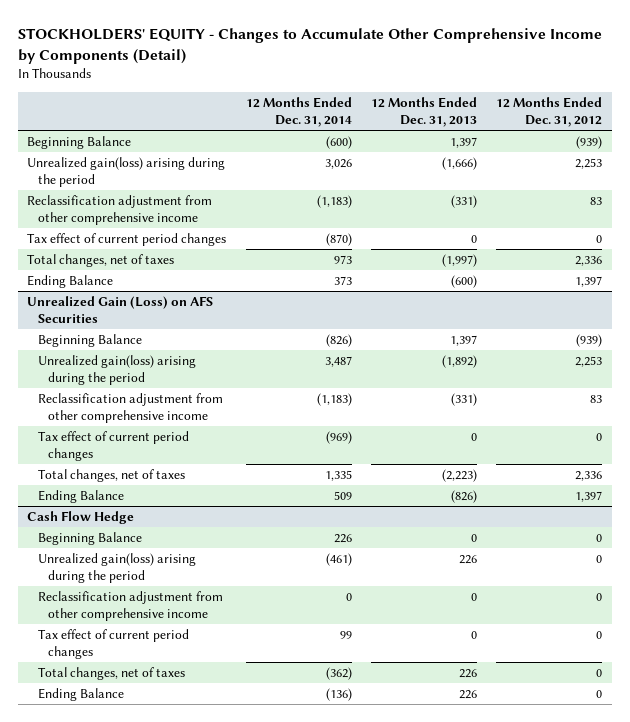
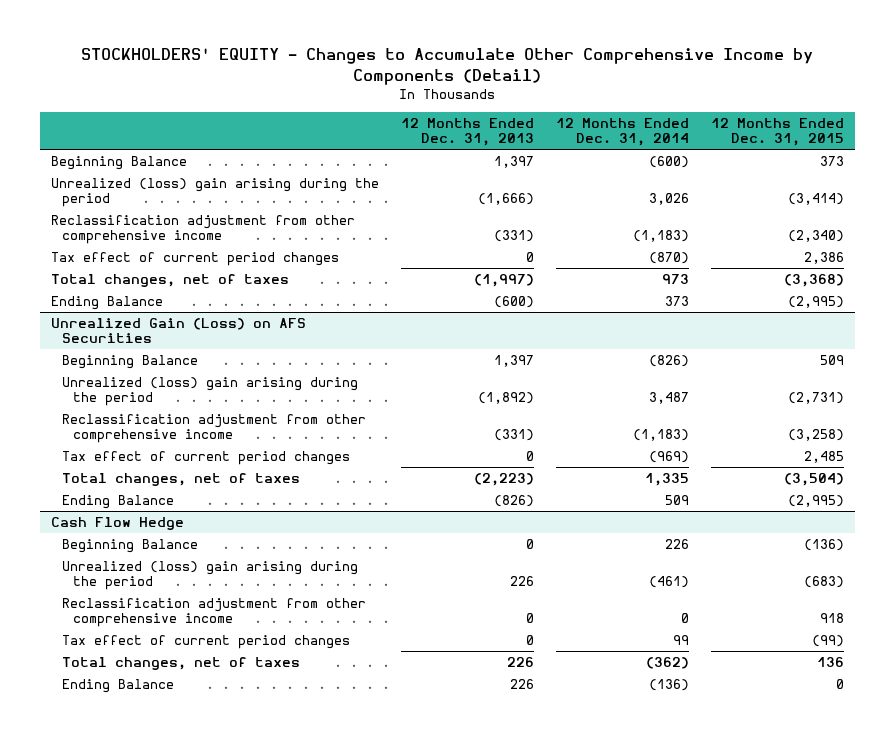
[496,96,603,128] 12 Months Ended Dec. 31, 2012 -> none
none -> [710,117,844,147] 12 Months Ended Dec. 31, 2015
[27,156,226,188] Unrealized gain(loss) arising during the period -> [50,178,379,208] Unrealized (loss) gain arising during the period
[37,354,196,386] Unrealized gain(loss) arising during the period -> [61,377,358,407] Unrealized (loss) gain arising during the period
[37,552,196,584] Unrealized gain(loss) arising during the period -> [61,561,358,591] Unrealized (loss) gain arising during the period

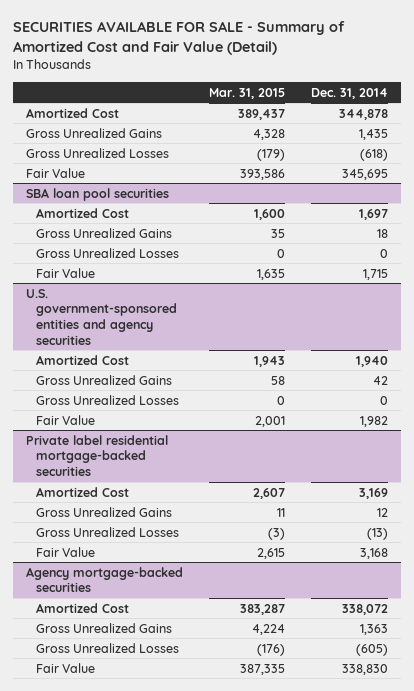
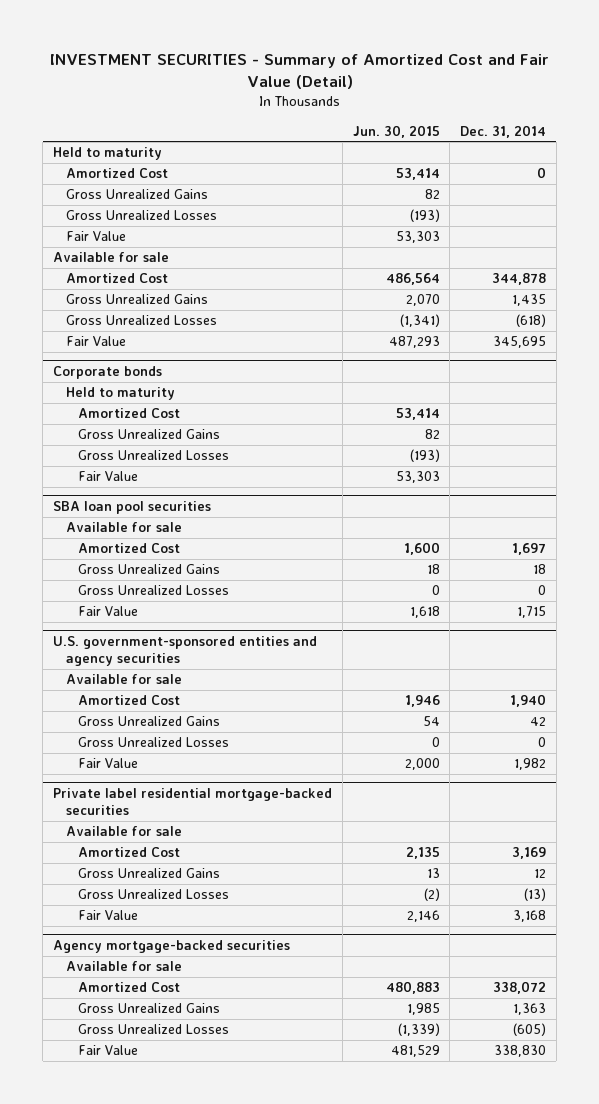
[12,21,345,56] SECURITIES AVAILABLE FOR SALE - Summary of Amortized Cost and Fair Value (Detail) -> [49,53,549,89] INVESTMENT SECURITIES - Summary of Amortized Cost and Fair Value (Detail)
[208,87,285,99] Mar. 31, 2015 -> none
none -> [352,124,440,138] Jun. 30, 2015
none -> [53,147,163,161] Held to maturity
none -> [65,168,168,179] Amortized Cost
none -> [65,189,208,200] Gross Unrealized Gains
none -> [65,210,217,221] Gross Unrealized Losses
none -> [65,231,126,242] Fair Value
none -> [53,252,170,263] Available for sale
none -> [53,365,163,379] Corporate bonds
none -> [65,387,175,401] Held to maturity
none -> [78,408,181,419] Amortized Cost
none -> [78,429,221,440] Gross Unrealized Gains
none -> [78,450,230,461] Gross Unrealized Losses
none -> [78,471,139,482] Fair Value
none -> [65,522,182,533] Available for sale
none -> [65,674,182,685] Available for sale
none -> [65,826,182,837] Available for sale
none -> [65,961,182,972] Available for sale

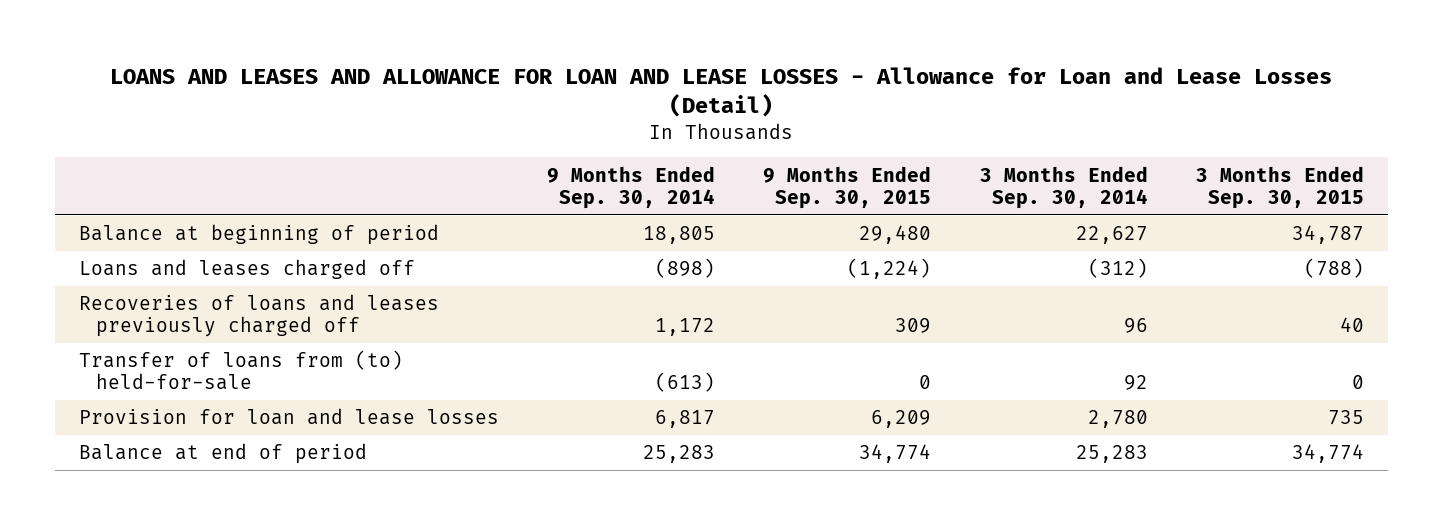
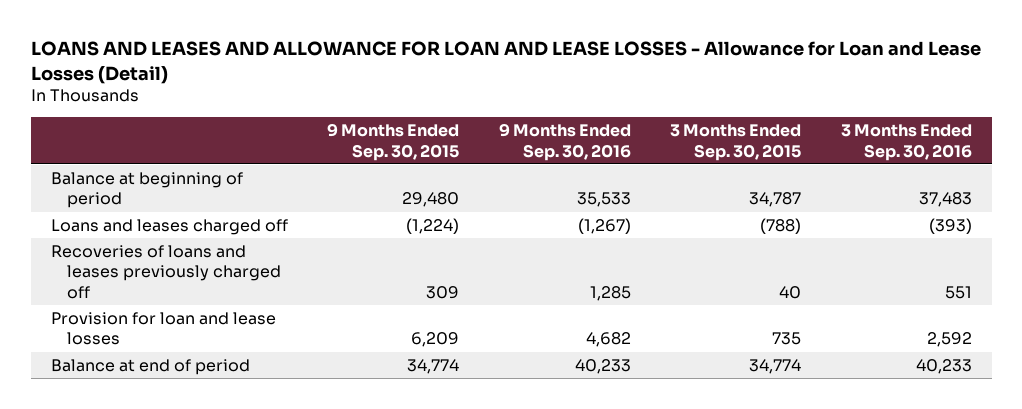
[547,165,716,209] 9 Months Ended Sep. 30, 2014 -> none
[979,165,1148,209] 3 Months Ended Sep. 30, 2014 -> none
none -> [498,122,631,161] 9 Months Ended Sep. 30, 2016
none -> [840,123,972,161] 3 Months Ended Sep. 30, 2016
[78,350,403,391] Transfer of loans from (to) held-for-sale -> none

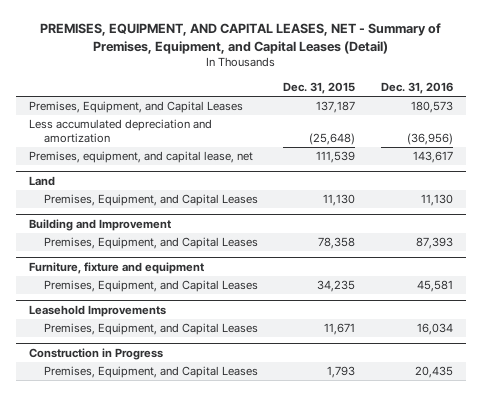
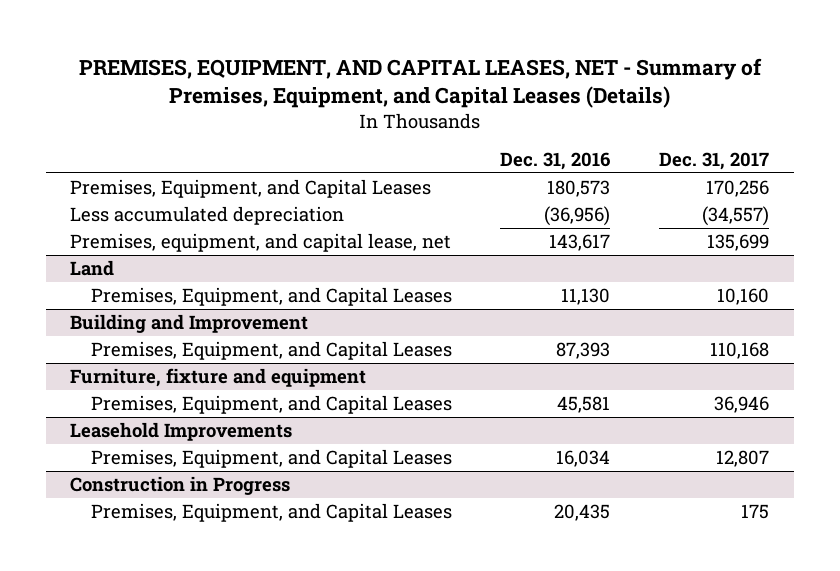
[39,23,441,55] PREMISES, EQUIPMENT, AND CAPITAL LEASES, NET - Summary of Premises, Equipment, and Capital Leases (Detail) -> [78,57,762,109] PREMISES, EQUIPMENT, AND CAPITAL LEASES, NET - Summary of Premises, Equipment, and Capital Leases (Details)
[283,82,356,95] Dec. 31, 2015 -> none
none -> [659,152,770,171] Dec. 31, 2017
[28,119,212,144] Less accumulated depreciation and amortization -> [70,205,345,225] Less accumulated depreciation

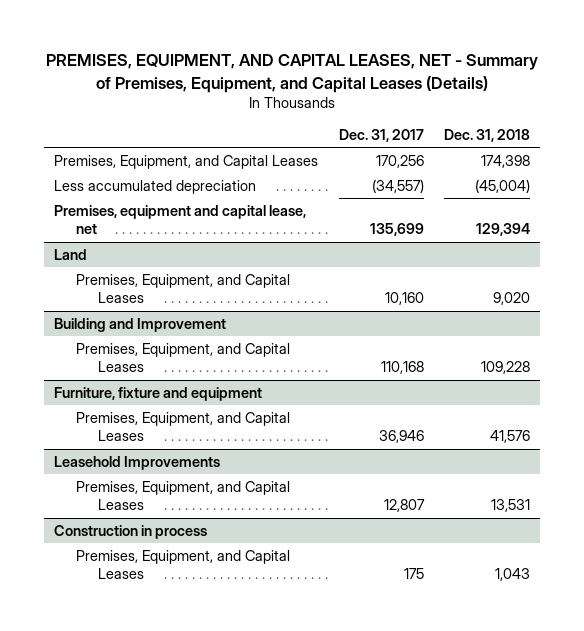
[500,152,611,171] Dec. 31, 2016 -> none
none -> [443,128,530,142] Dec. 31, 2018
[70,232,452,252] Premises, equipment, and capital lease, net -> [54,204,307,235] Premises, equipment and capital lease, net
[70,475,291,495] Construction in Progress -> [54,524,208,539] Construction in process

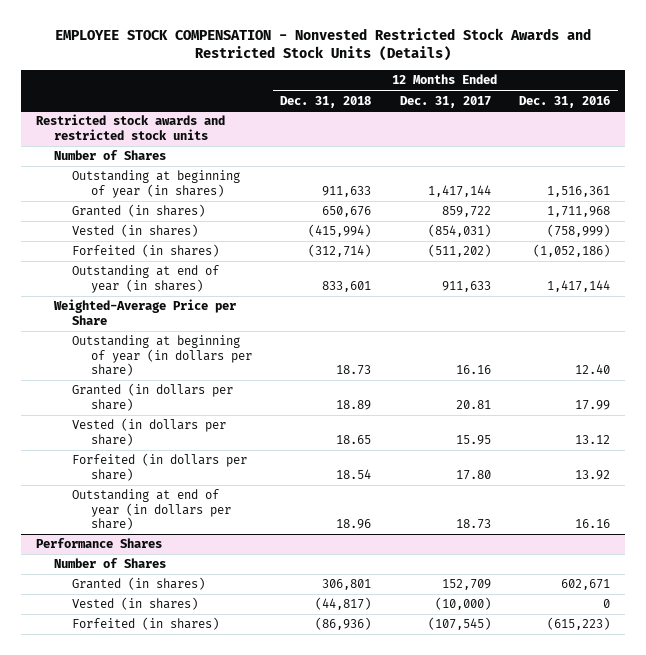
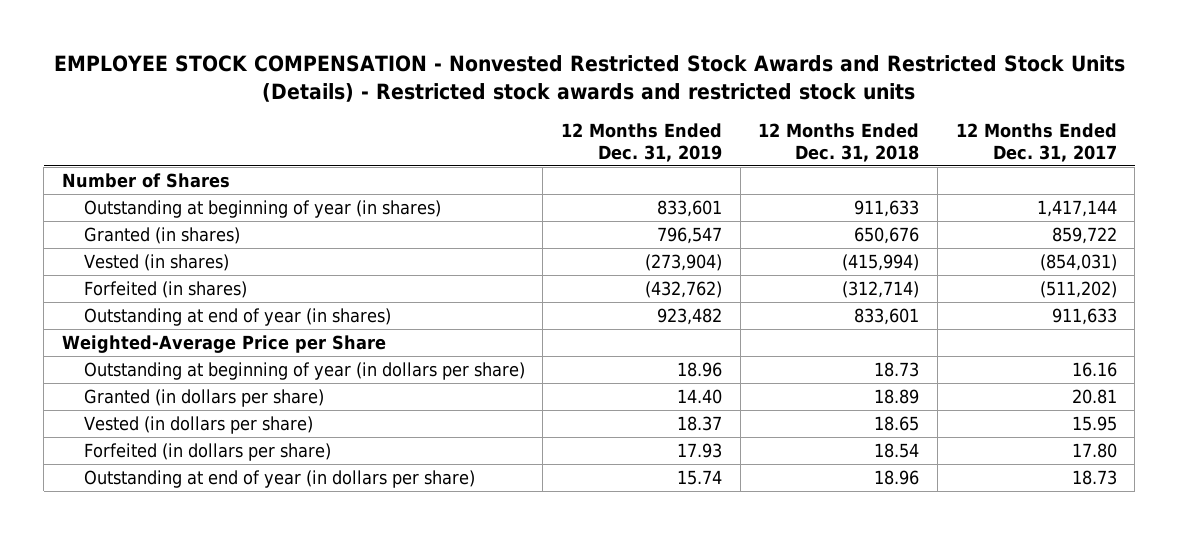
[54,27,591,62] EMPLOYEE STOCK COMPENSATION - Nonvested Restricted Stock Awards and Restricted Stock Units (Details) -> [54,55,1126,103] EMPLOYEE STOCK COMPENSATION - Nonvested Restricted Stock Awards and Restricted Stock Units (Details) - Restricted stock awards and restricted stock units
[519,95,611,108] Dec. 31, 2016 -> none
none -> [561,123,723,162] 12 Months Ended Dec. 31, 2019
[35,114,225,140] Restricted stock awards and restricted stock units -> none
[35,538,162,549] Performance Shares -> none
[53,558,166,569] Number of Shares -> none
[72,577,206,591] Granted (in shares) -> none
[72,597,199,611] Vested (in shares) -> none
[72,617,220,631] Forfeited (in shares) -> none

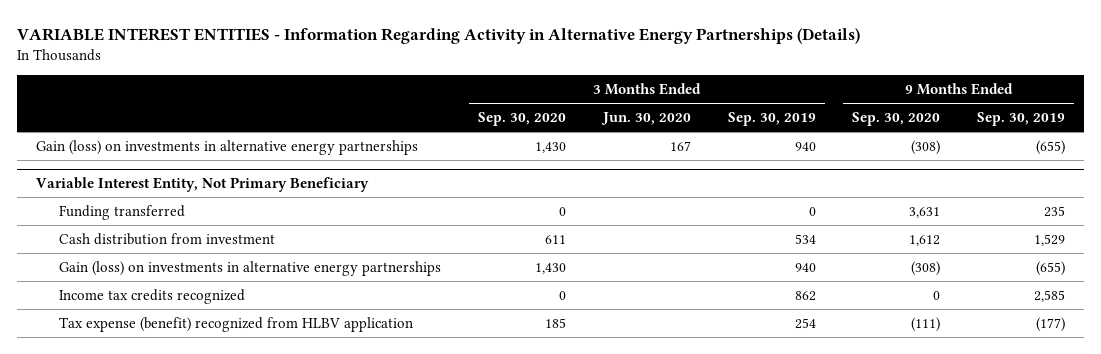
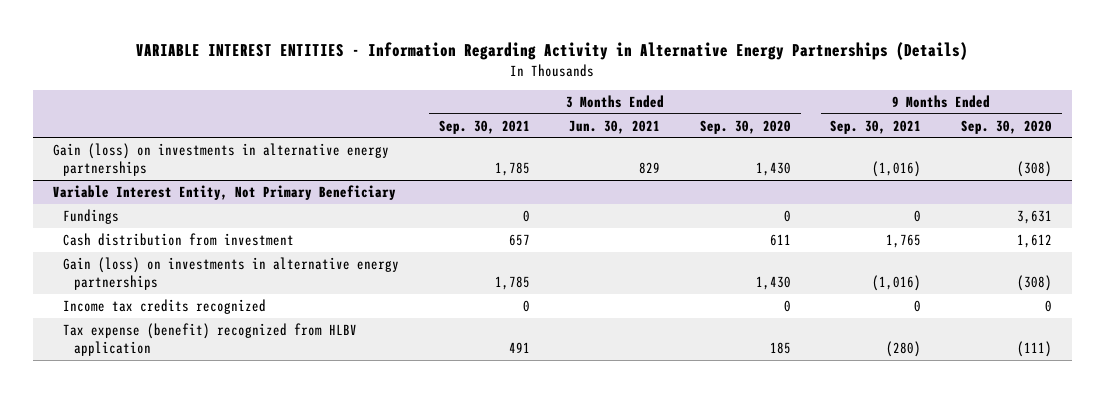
[600,111,691,125] Jun. 30, 2020 -> none
[727,111,816,126] Sep. 30, 2019 -> none
[977,111,1066,126] Sep. 30, 2019 -> none
none -> [438,119,530,134] Sep. 30, 2021
none -> [569,119,661,134] Jun. 30, 2021
none -> [830,119,922,134] Sep. 30, 2021
[59,204,186,220] Funding transferred -> [63,208,120,224] Fundings

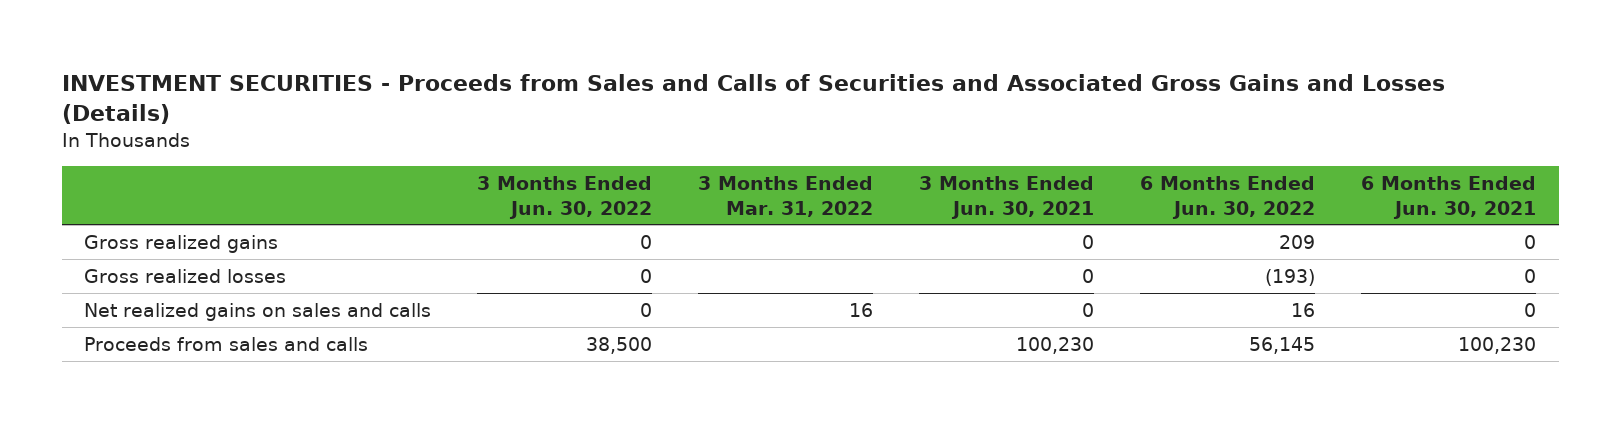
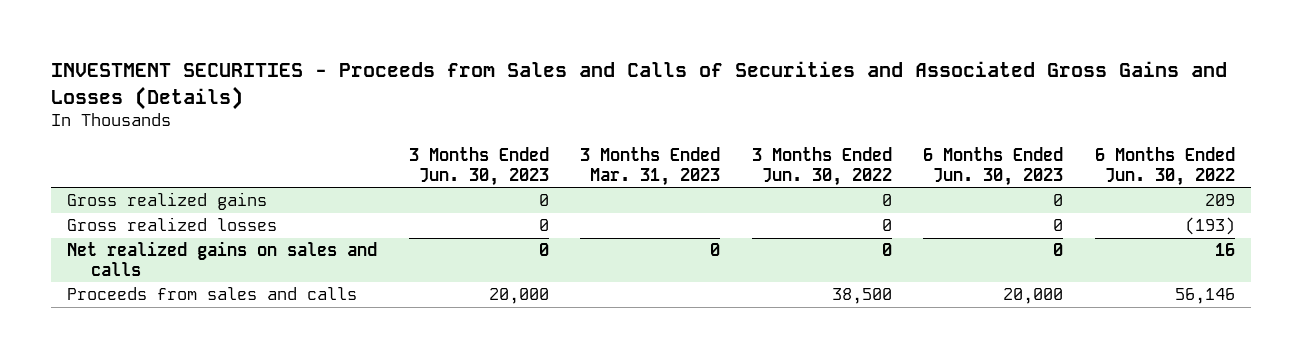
[698,176,874,217] 3 Months Ended Mar. 31, 2022 -> none
[919,176,1095,219] 3 Months Ended Jun. 30, 2021 -> none
[1361,176,1537,219] 6 Months Ended Jun. 30, 2021 -> none
none -> [408,147,549,186] 3 Months Ended Jun. 30, 2023
none -> [580,147,721,186] 3 Months Ended Mar. 31, 2023
none -> [923,147,1064,186] 6 Months Ended Jun. 30, 2023
[1249,336,1316,354] 56,145 -> [1174,288,1235,305] 56,146

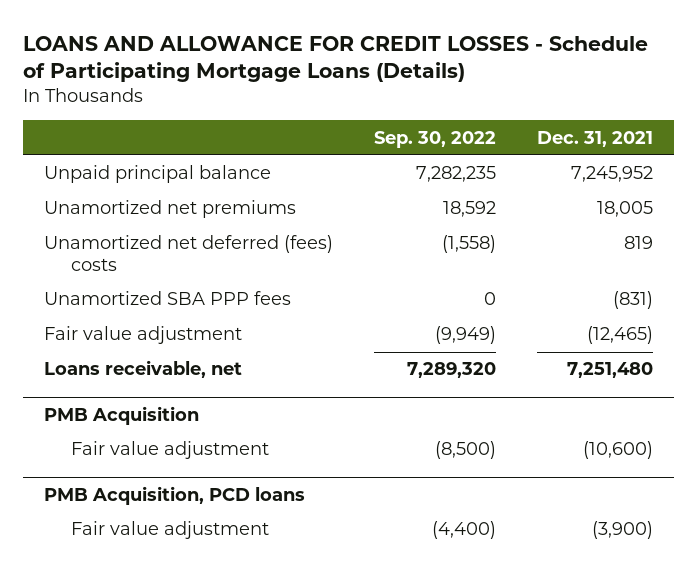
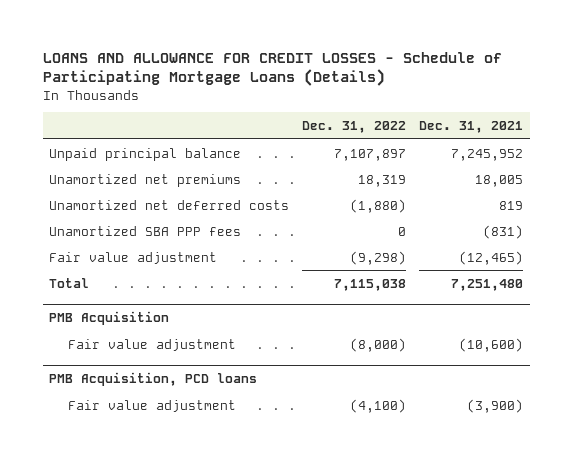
[373,130,496,148] Sep. 30, 2022 -> none
none -> [302,121,407,134] Dec. 31, 2022
[43,235,333,271] Unamortized net deferred (fees) costs -> [49,199,290,210] Unamortized net deferred costs
[43,360,242,379] Loans receivable, net -> [49,277,90,288] Total

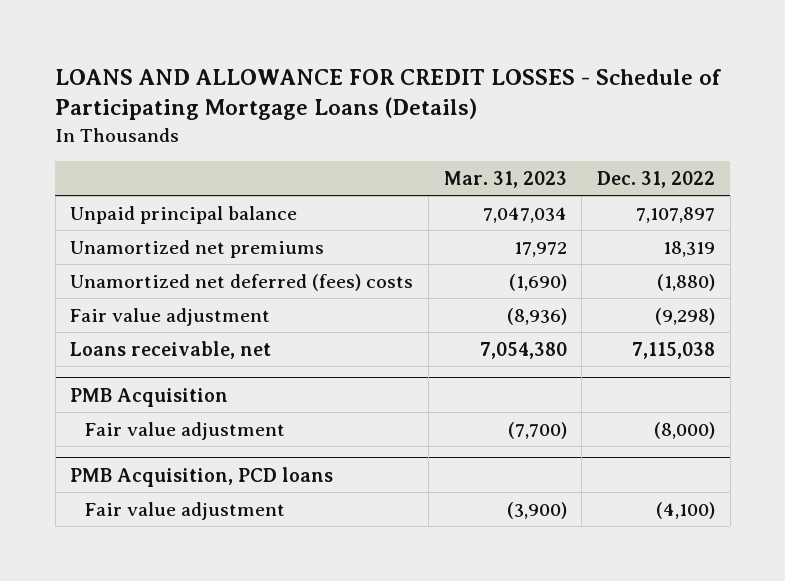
[419,121,524,134] Dec. 31, 2021 -> none
none -> [443,170,567,188] Mar. 31, 2023
[49,225,242,236] Unamortized SBA PPP fees -> none
[49,199,290,210] Unamortized net deferred costs -> [70,273,414,291] Unamortized net deferred (fees) costs
[49,277,90,288] Total -> [70,340,272,359] Loans receivable, net

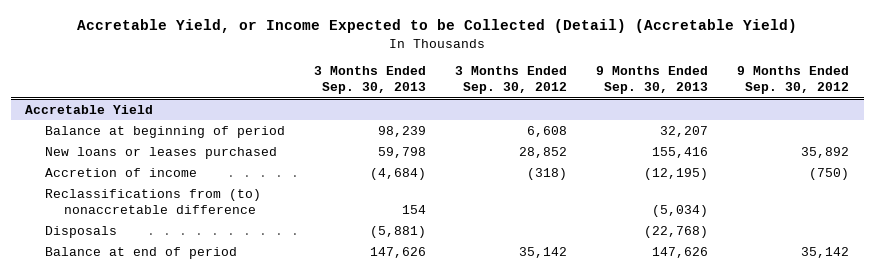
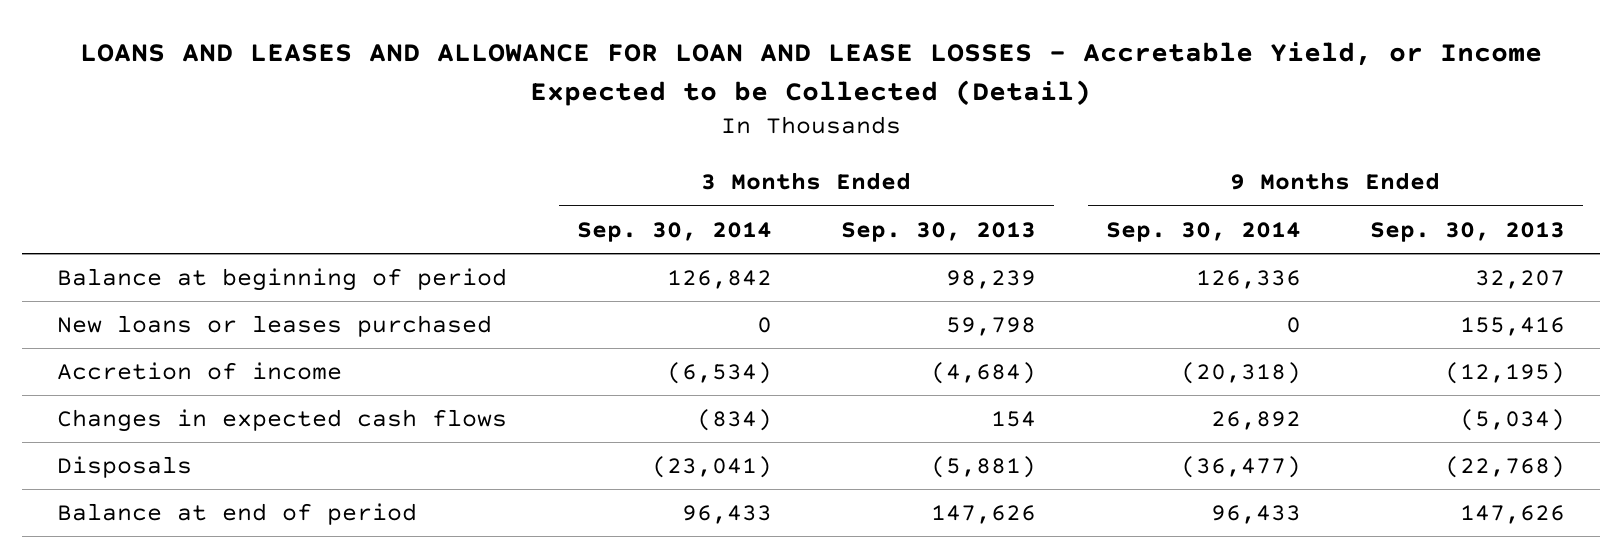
[77,19,798,34] Accretable Yield, or Income Expected to be Collected (Detail) (Accretable Yield) -> [80,42,1543,106] LOANS AND LEASES AND ALLOWANCE FOR LOAN AND LEASE LOSSES - Accretable Yield, or Income Expected to be Collected (Detail)
[454,66,567,95] 3 Months Ended Sep. 30, 2012 -> none
[737,66,850,95] 9 Months Ended Sep. 30, 2012 -> none
none -> [576,221,772,242] Sep. 30, 2014
none -> [1105,221,1301,242] Sep. 30, 2014
[25,104,154,114] Accretable Yield -> none
[44,188,261,214] Reclassifications from (to) nonaccretable difference -> [57,409,508,433] Changes in expected cash flows

